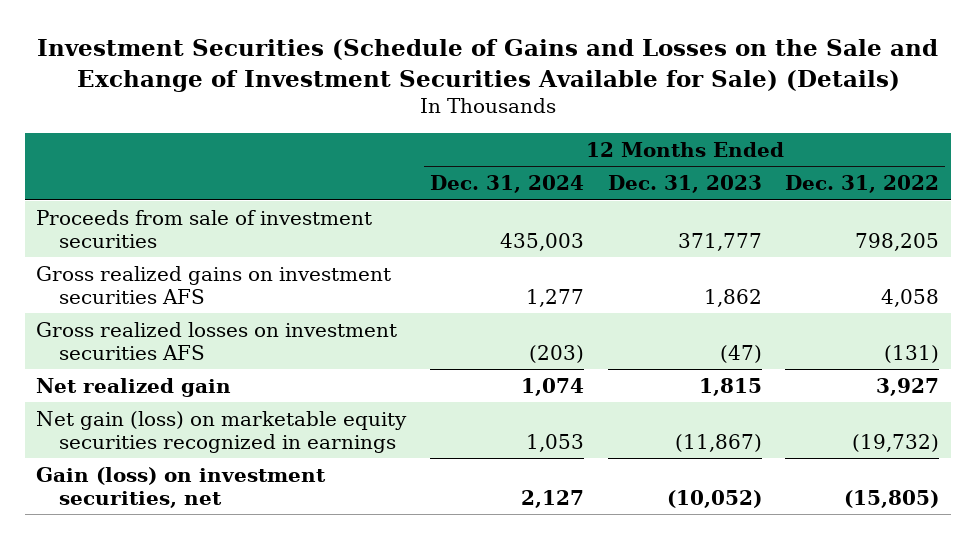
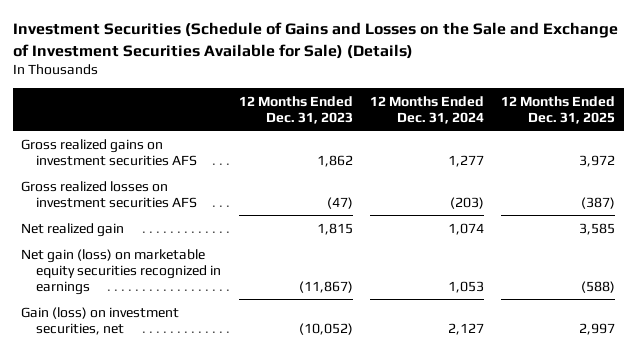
[785,175,940,194] Dec. 31, 2022 -> none
none -> [500,95,615,124] 12 Months Ended Dec. 31, 2025
[36,209,373,248] Proceeds from sale of investment securities -> none

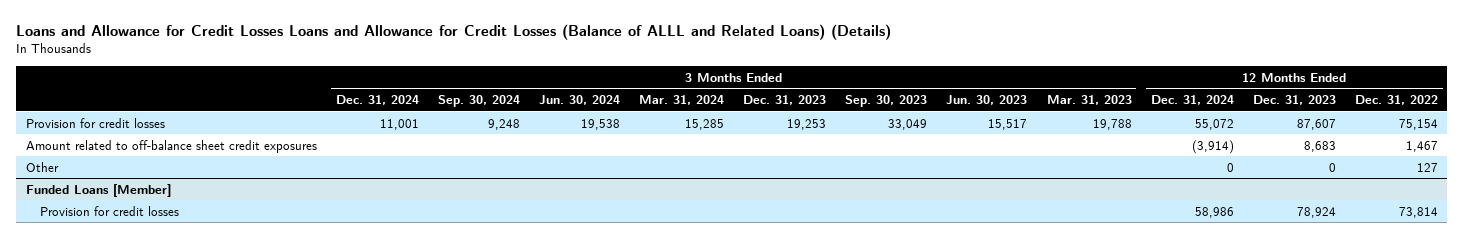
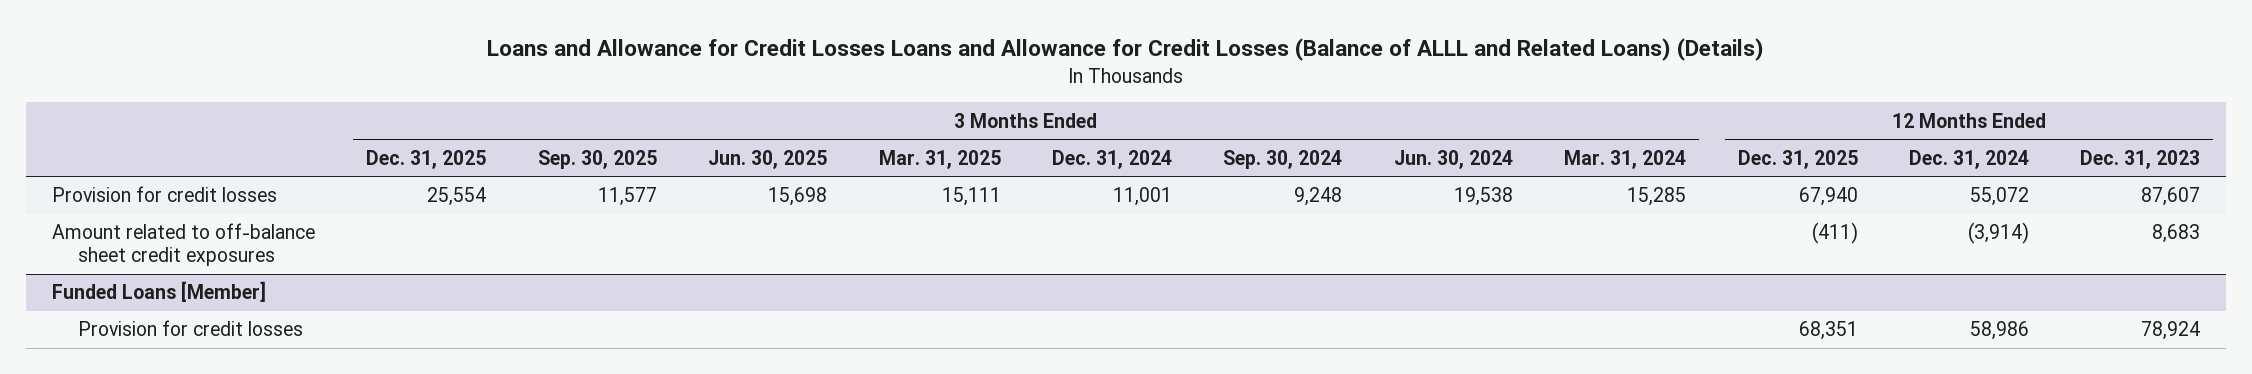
[743,95,827,106] Dec. 31, 2023 -> none
[845,95,928,108] Sep. 30, 2023 -> none
[946,95,1028,106] Jun. 30, 2023 -> none
[1046,95,1132,106] Mar. 31, 2023 -> none
[1354,95,1438,106] Dec. 31, 2022 -> none
none -> [366,149,487,169] Dec. 31, 2025
none -> [537,149,657,169] Sep. 30, 2025
none -> [708,149,828,169] Jun. 30, 2025
none -> [878,149,1001,169] Mar. 31, 2025
none -> [1737,149,1858,169] Dec. 31, 2025
[25,161,59,172] Other -> none

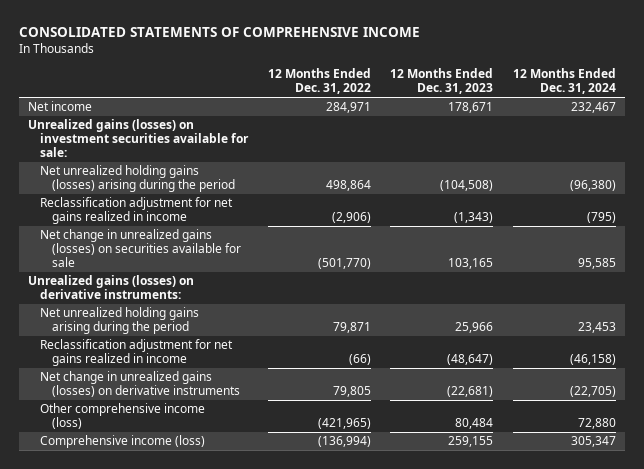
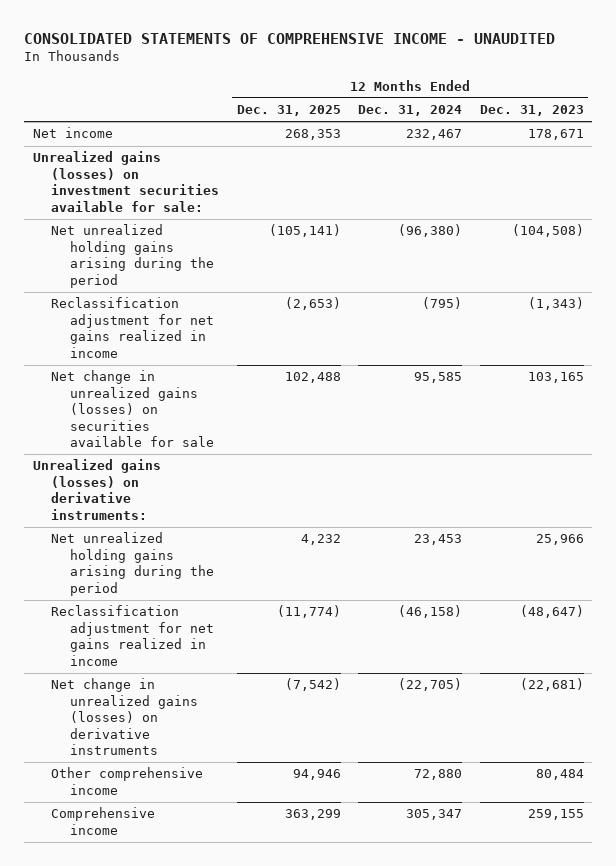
[18,26,420,37] CONSOLIDATED STATEMENTS OF COMPREHENSIVE INCOME -> [23,33,555,45] CONSOLIDATED STATEMENTS OF COMPREHENSIVE INCOME - UNAUDITED
[267,68,371,95] 12 Months Ended Dec. 31, 2022 -> none
none -> [236,105,341,117] Dec. 31, 2025
[40,165,236,193] Net unrealized holding gains (losses) arising during the period -> [51,224,214,288] Net unrealized holding gains arising during the period
[40,403,206,430] Other comprehensive income (loss) -> [51,767,204,795] Other comprehensive income
[40,435,206,449] Comprehensive income (loss) -> [51,807,156,835] Comprehensive income

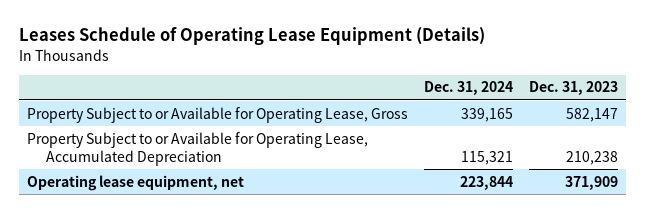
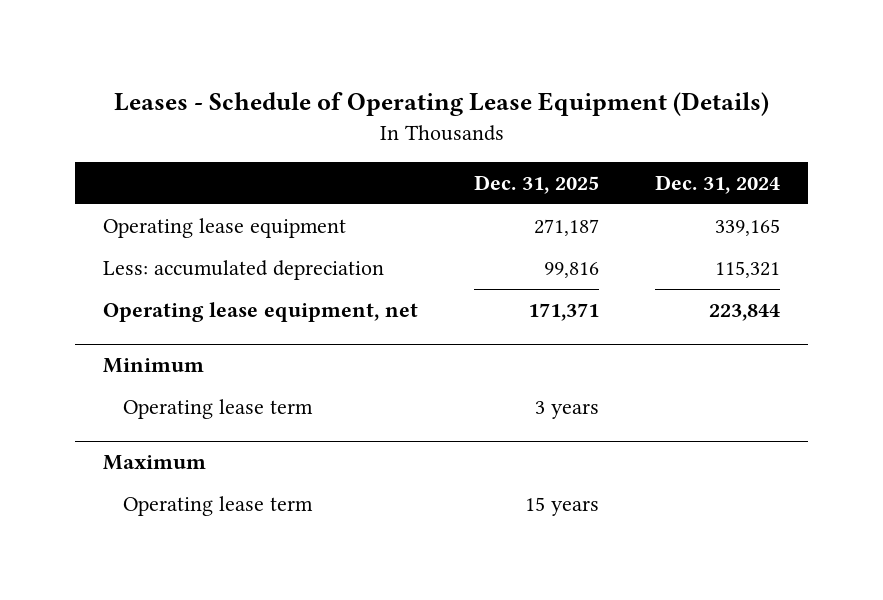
[19,27,486,46] Leases Schedule of Operating Lease Equipment (Details) -> [113,91,769,116] Leases - Schedule of Operating Lease Equipment (Details)
[528,81,618,96] Dec. 31, 2023 -> none
none -> [474,174,600,194] Dec. 31, 2025
[27,106,409,123] Property Subject to or Available for Operating Lease, Gross -> [103,218,347,239] Operating lease equipment
[27,131,369,166] Property Subject to or Available for Operating Lease, Accumulated Depreciation -> [103,260,385,281] Less: accumulated depreciation
none -> [103,358,205,374] Minimum
none -> [123,399,314,420] Operating lease term
none -> [103,455,207,471] Maximum
none -> [123,496,314,517] Operating lease term

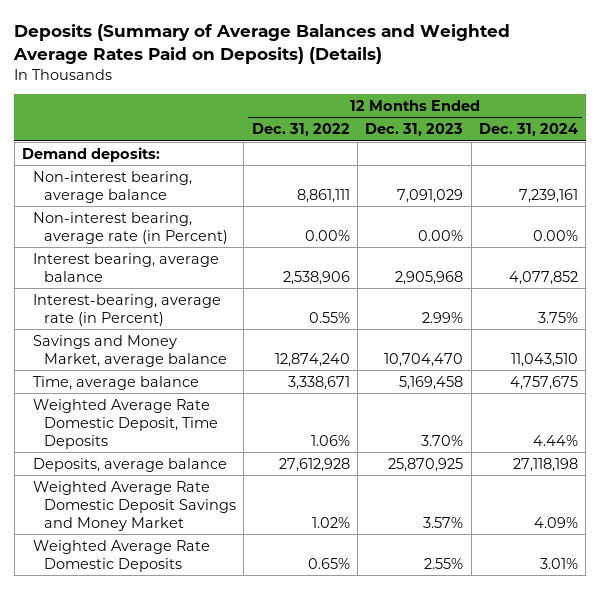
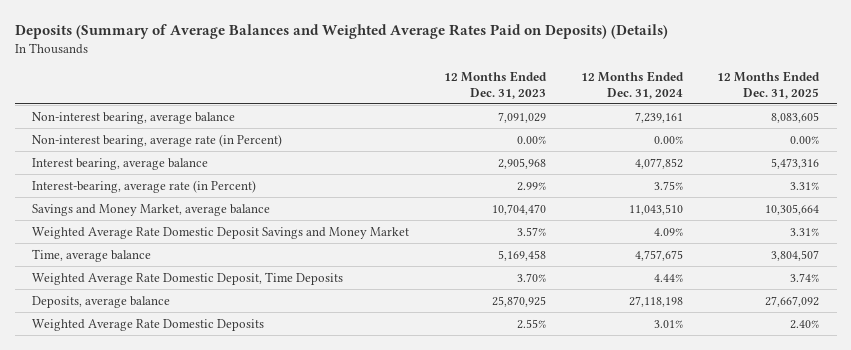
[251,123,350,137] Dec. 31, 2022 -> none
none -> [717,71,821,99] 12 Months Ended Dec. 31, 2025
[22,146,161,162] Demand deposits: -> none
[33,480,237,531] Weighted Average Rate Domestic Deposit Savings and Money Market -> [32,226,410,239] Weighted Average Rate Domestic Deposit Savings and Money Market

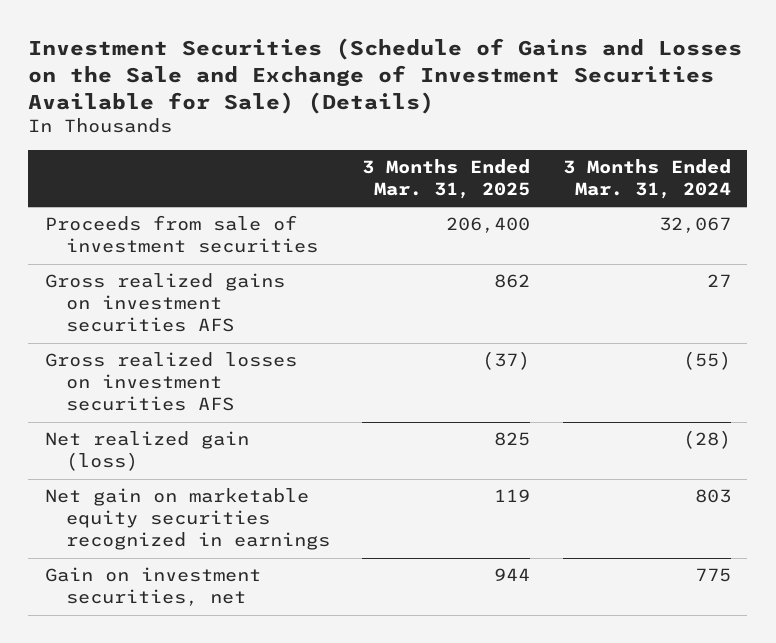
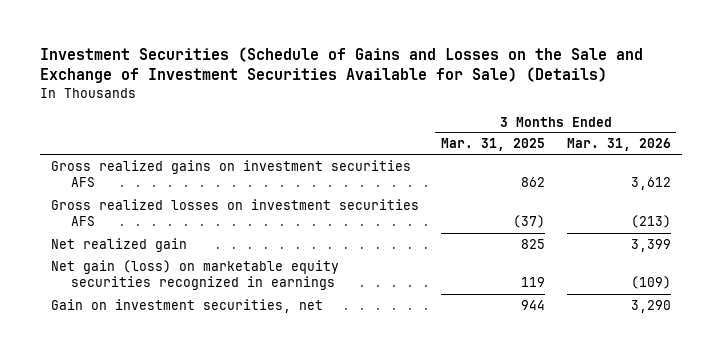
[562,159,731,200] 3 Months Ended Mar. 31, 2024 -> none
none -> [566,138,671,152] Mar. 31, 2026
[44,215,318,254] Proceeds from sale of investment securities -> none
[44,431,249,472] Net realized gain (loss) -> [50,237,187,252] Net realized gain
[44,488,330,551] Net gain on marketable equity securities recognized in earnings -> [50,259,339,291] Net gain (loss) on marketable equity securities recognized in earnings

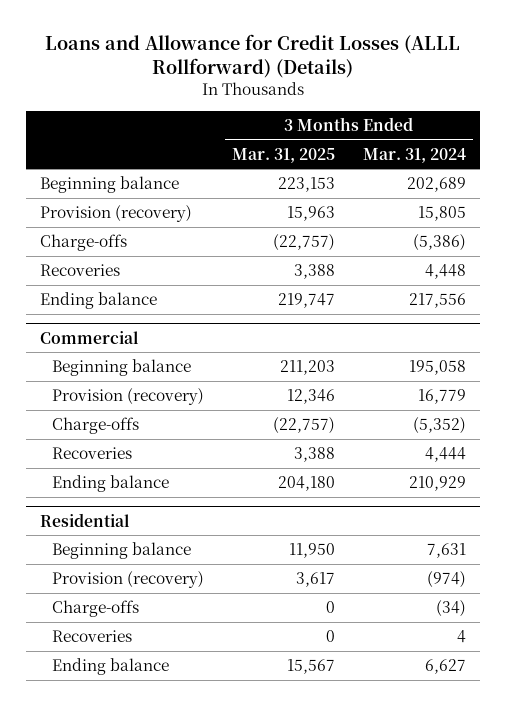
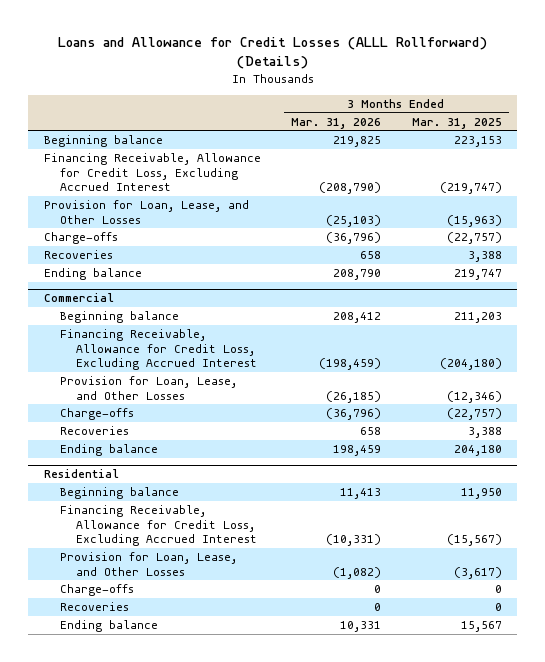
[363,147,467,163] Mar. 31, 2024 -> none
none -> [291,117,382,129] Mar. 31, 2026
[40,204,193,222] Provision (recovery) -> none
none -> [43,153,261,191] Financing Receivable, Allowance for Credit Loss, Excluding Accrued Interest
none -> [43,200,249,224] Provision for Loan, Lease, and Other Losses
[51,387,204,405] Provision (recovery) -> none
none -> [59,329,258,370] Financing Receivable, Allowance for Credit Loss, Excluding Accrued Interest
none -> [59,376,237,400] Provision for Loan, Lease, and Other Losses
[51,570,204,588] Provision (recovery) -> none
none -> [59,505,258,546] Financing Receivable, Allowance for Credit Loss, Excluding Accrued Interest
none -> [59,552,237,576] Provision for Loan, Lease, and Other Losses

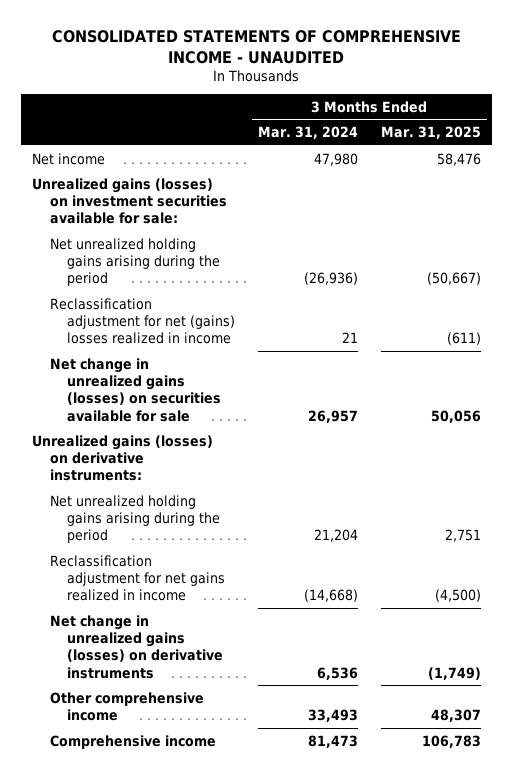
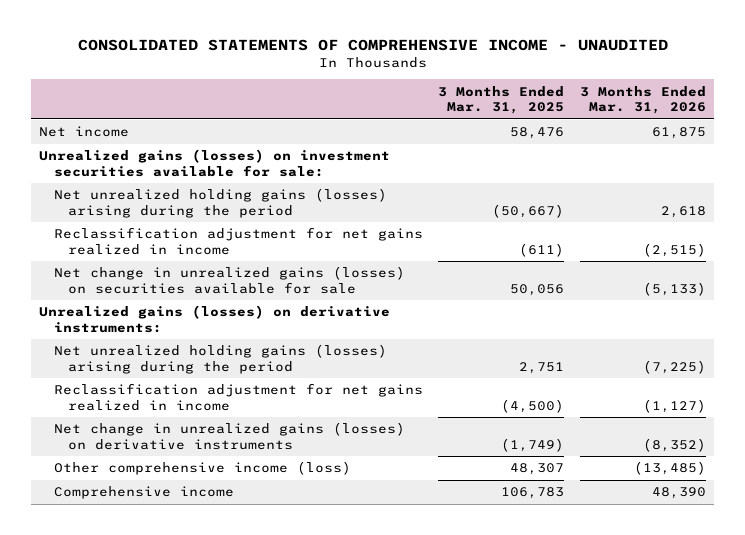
[258,126,359,140] Mar. 31, 2024 -> none
none -> [580,85,707,115] 3 Months Ended Mar. 31, 2026
[49,237,221,287] Net unrealized holding gains arising during the period -> [53,188,387,218] Net unrealized holding gains (losses) arising during the period
[49,297,236,345] Reclassification adjustment for net (gains) losses realized in income -> [53,227,423,255] Reclassification adjustment for net gains realized in income
[49,494,221,544] Net unrealized holding gains arising during the period -> [53,344,387,374] Net unrealized holding gains (losses) arising during the period
[49,691,204,721] Other comprehensive income -> [53,461,351,476] Other comprehensive income (loss)

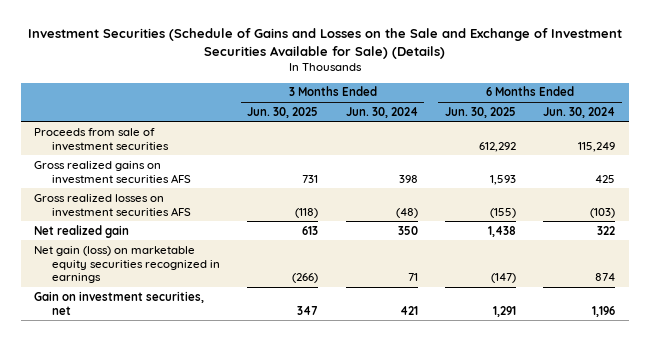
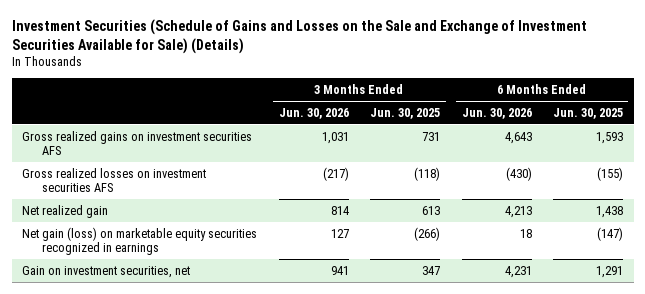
[345,106,418,118] Jun. 30, 2024 -> none
[543,106,616,118] Jun. 30, 2024 -> none
none -> [278,107,349,119] Jun. 30, 2026
none -> [461,107,532,119] Jun. 30, 2026
[34,127,170,151] Proceeds from sale of investment securities -> none

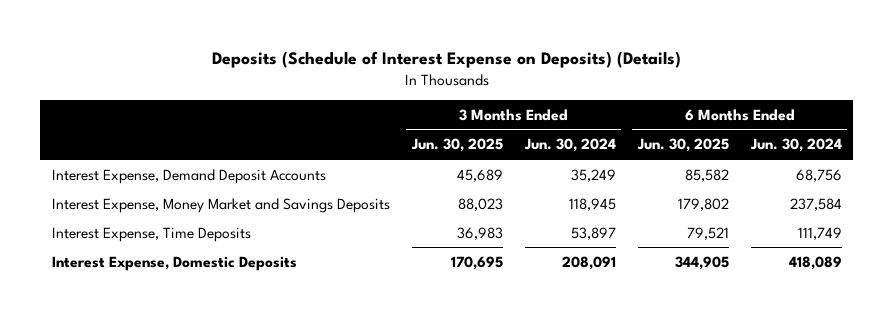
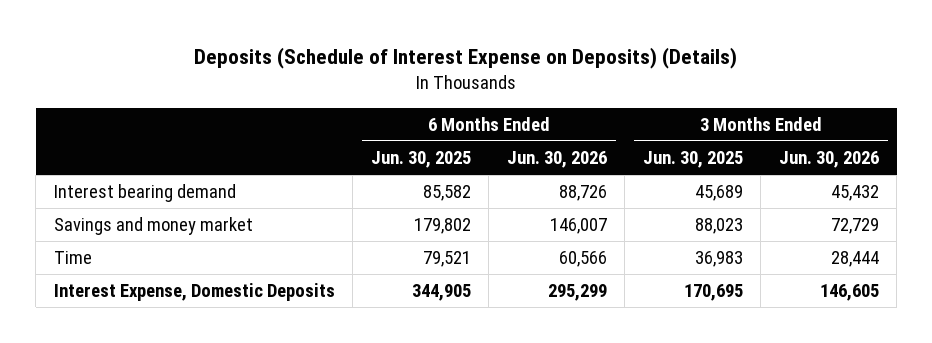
[523,138,616,153] Jun. 30, 2024 -> none
[749,138,842,153] Jun. 30, 2024 -> none
none -> [506,151,607,169] Jun. 30, 2026
none -> [778,151,879,169] Jun. 30, 2026
[51,168,326,184] Interest Expense, Demand Deposit Accounts -> [53,184,236,203] Interest bearing demand
[51,197,390,213] Interest Expense, Money Market and Savings Deposits -> [53,217,253,236] Savings and money market
[51,226,251,242] Interest Expense, Time Deposits -> [53,251,92,265] Time

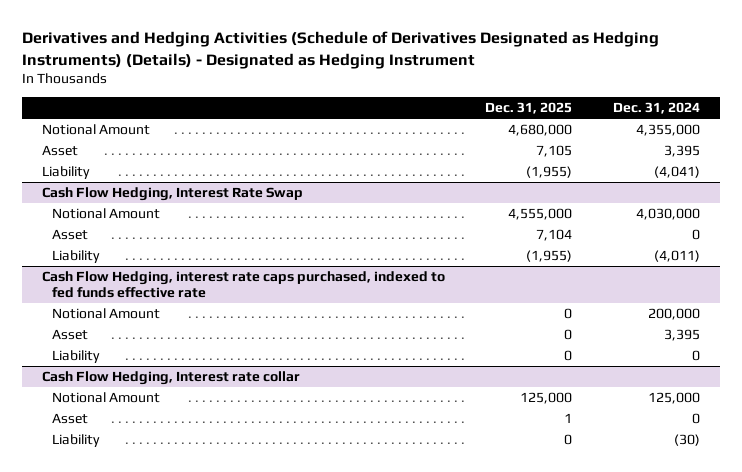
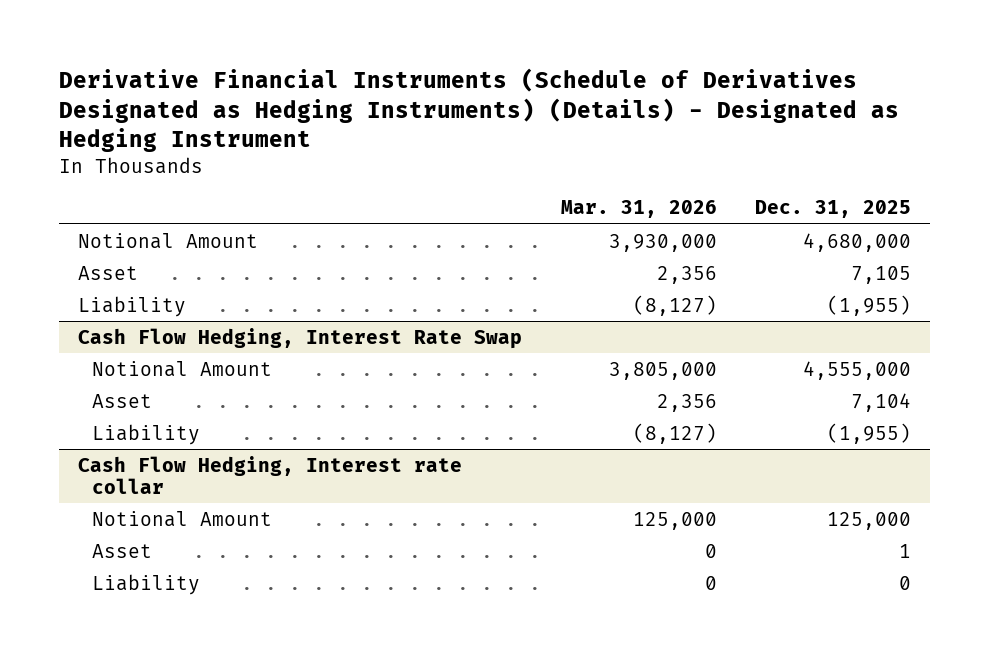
[21,31,659,69] Derivatives and Hedging Activities (Schedule of Derivatives Designated as Hedging Instruments) (Details) - Designated as Hedging Instrument -> [58,68,899,152] Derivative Financial Instruments (Schedule of Derivatives Designated as Hedging Instruments) (Details) - Designated as Hedging Instrument
[612,102,700,115] Dec. 31, 2024 -> none
none -> [560,200,717,219] Mar. 31, 2026
[41,271,445,299] Cash Flow Hedging, interest rate caps purchased, indexed to fed funds effective rate -> none
[51,308,160,320] Notional Amount -> none
[51,329,88,341] Asset -> none
[51,350,100,364] Liability -> none

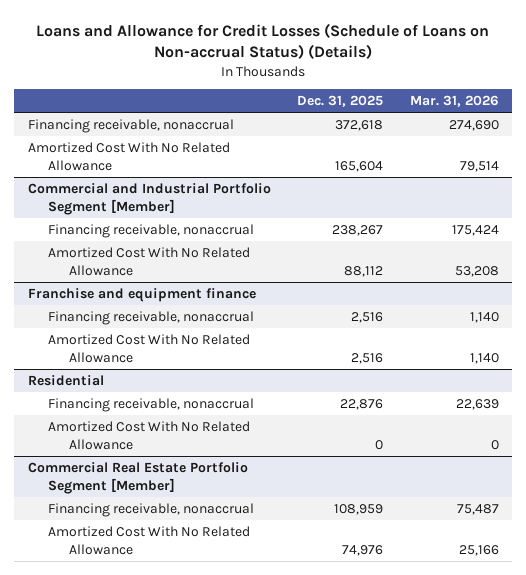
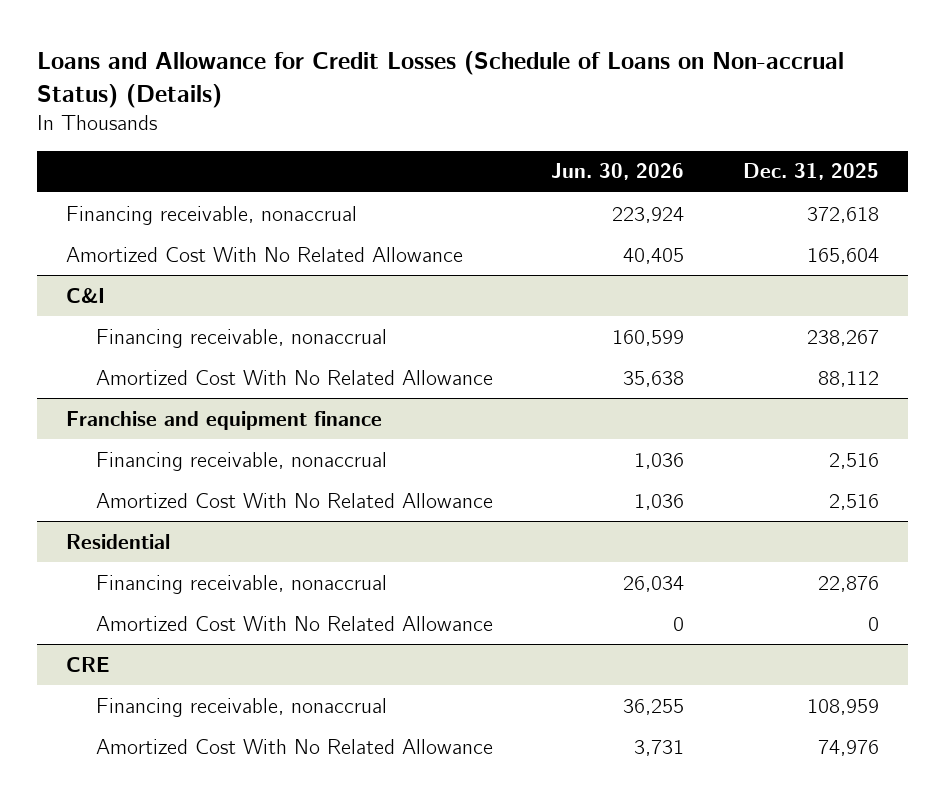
[409,95,499,108] Mar. 31, 2026 -> none
none -> [551,163,685,181] Jun. 30, 2026
[27,182,271,215] Commercial and Industrial Portfolio Segment [Member] -> [66,287,106,304] C&I
[27,461,248,494] Commercial Real Estate Portfolio Segment [Member] -> [66,656,110,672] CRE

